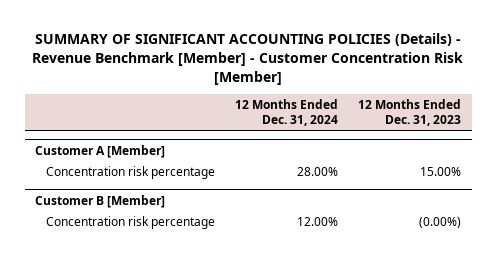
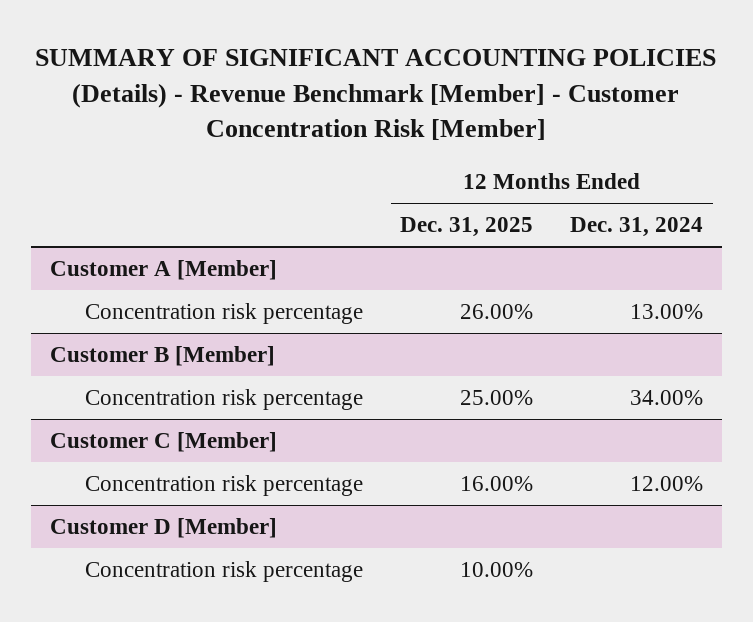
[358,99,462,127] 12 Months Ended Dec. 31, 2023 -> none
none -> [399,217,533,238] Dec. 31, 2025
[296,166,338,176] 28.00% -> [630,303,704,319] 13.00%
none -> [84,388,363,410] Concentration risk percentage
none -> [49,431,277,452] Customer C [Member]
none -> [49,517,277,538] Customer D [Member]
none -> [84,560,363,582] Concentration risk percentage

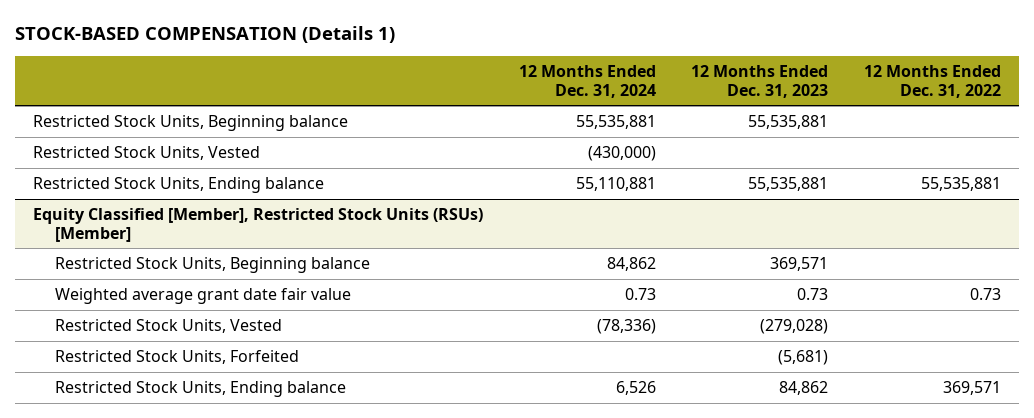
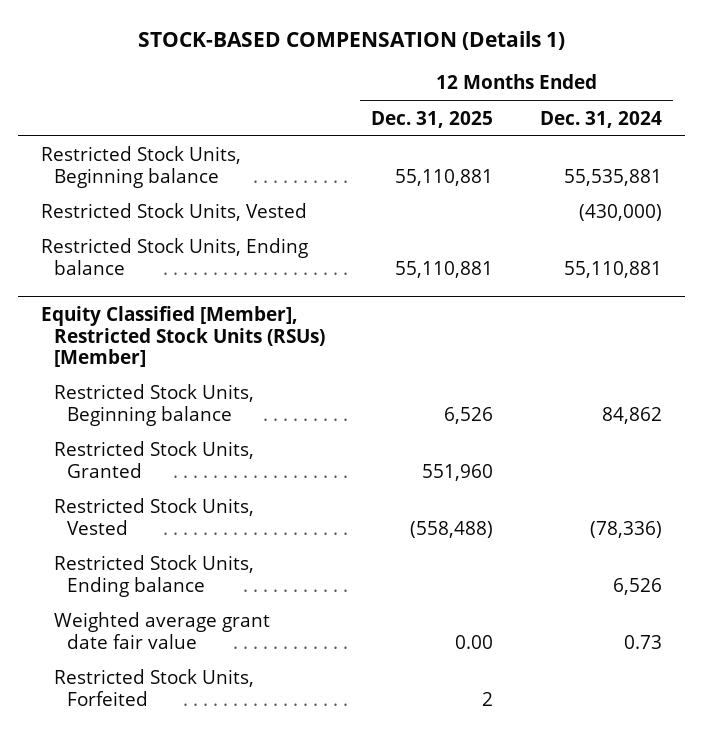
[691,65,829,98] 12 Months Ended Dec. 31, 2023 -> none
[863,65,1001,98] 12 Months Ended Dec. 31, 2022 -> none
none -> [371,110,494,128] Dec. 31, 2025
none -> [54,441,255,478] Restricted Stock Units, Granted
[55,288,352,305] Weighted average grant date fair value -> [54,612,271,649] Weighted average grant date fair value
[55,350,300,365] Restricted Stock Units, Forfeited -> [54,669,255,706] Restricted Stock Units, Forfeited

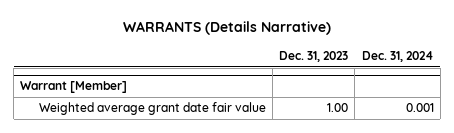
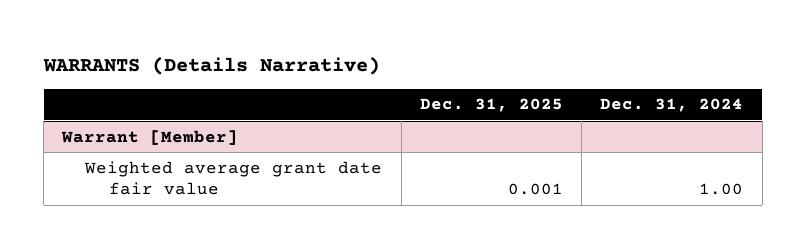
[279,50,349,62] Dec. 31, 2023 -> none
none -> [419,98,563,113] Dec. 31, 2025
[405,103,434,113] 0.001 -> [699,183,744,196] 1.00

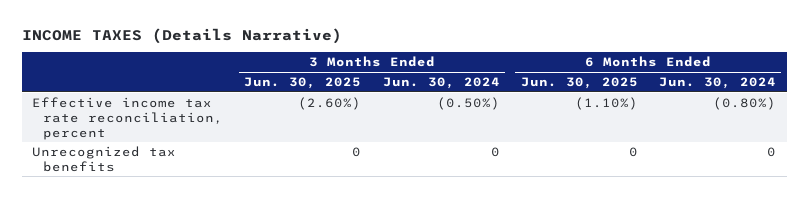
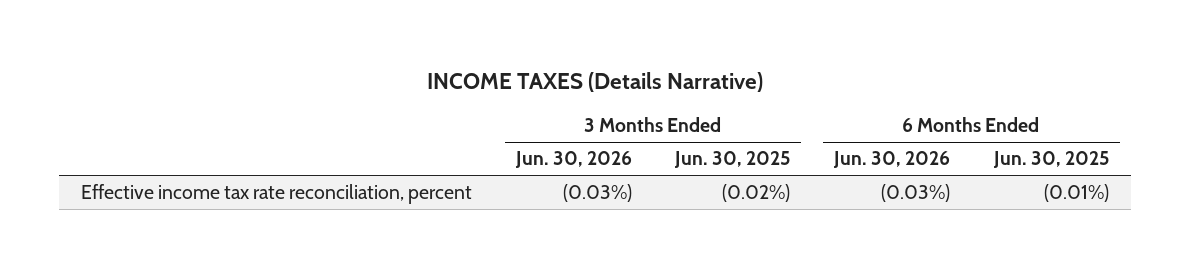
[382,77,500,90] Jun. 30, 2024 -> none
[659,77,777,90] Jun. 30, 2024 -> none
none -> [514,151,632,169] Jun. 30, 2026
none -> [832,151,950,169] Jun. 30, 2026
[32,146,177,172] Unrecognized tax benefits -> none
[298,97,362,111] (2.60%) -> [722,184,791,203] (0.02%)
[574,97,638,111] (1.10%) -> [1043,184,1109,203] (0.01%)

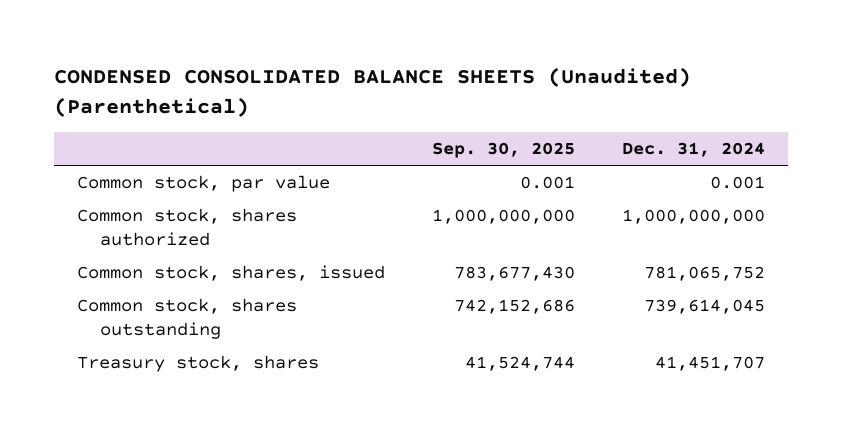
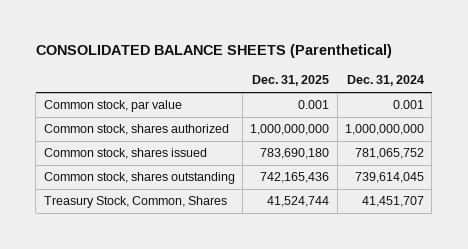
[53,67,691,117] CONDENSED CONSOLIDATED BALANCE SHEETS (Unaudited) (Parenthetical) -> [35,44,392,59] CONSOLIDATED BALANCE SHEETS (Parenthetical)
[432,142,576,159] Sep. 30, 2025 -> none
none -> [252,75,330,87] Dec. 31, 2025
[77,265,386,282] Common stock, shares, issued -> [43,148,207,160] Common stock, shares issued
[77,355,320,373] Treasury stock, shares -> [43,196,227,209] Treasury Stock, Common, Shares

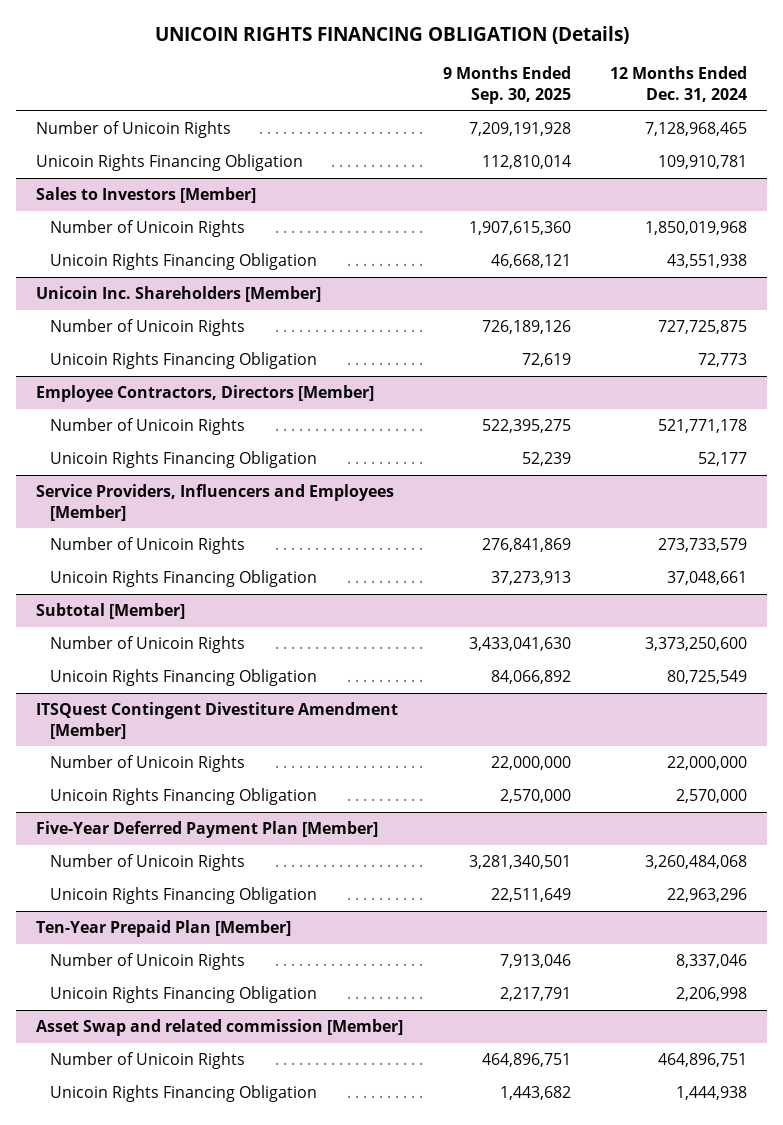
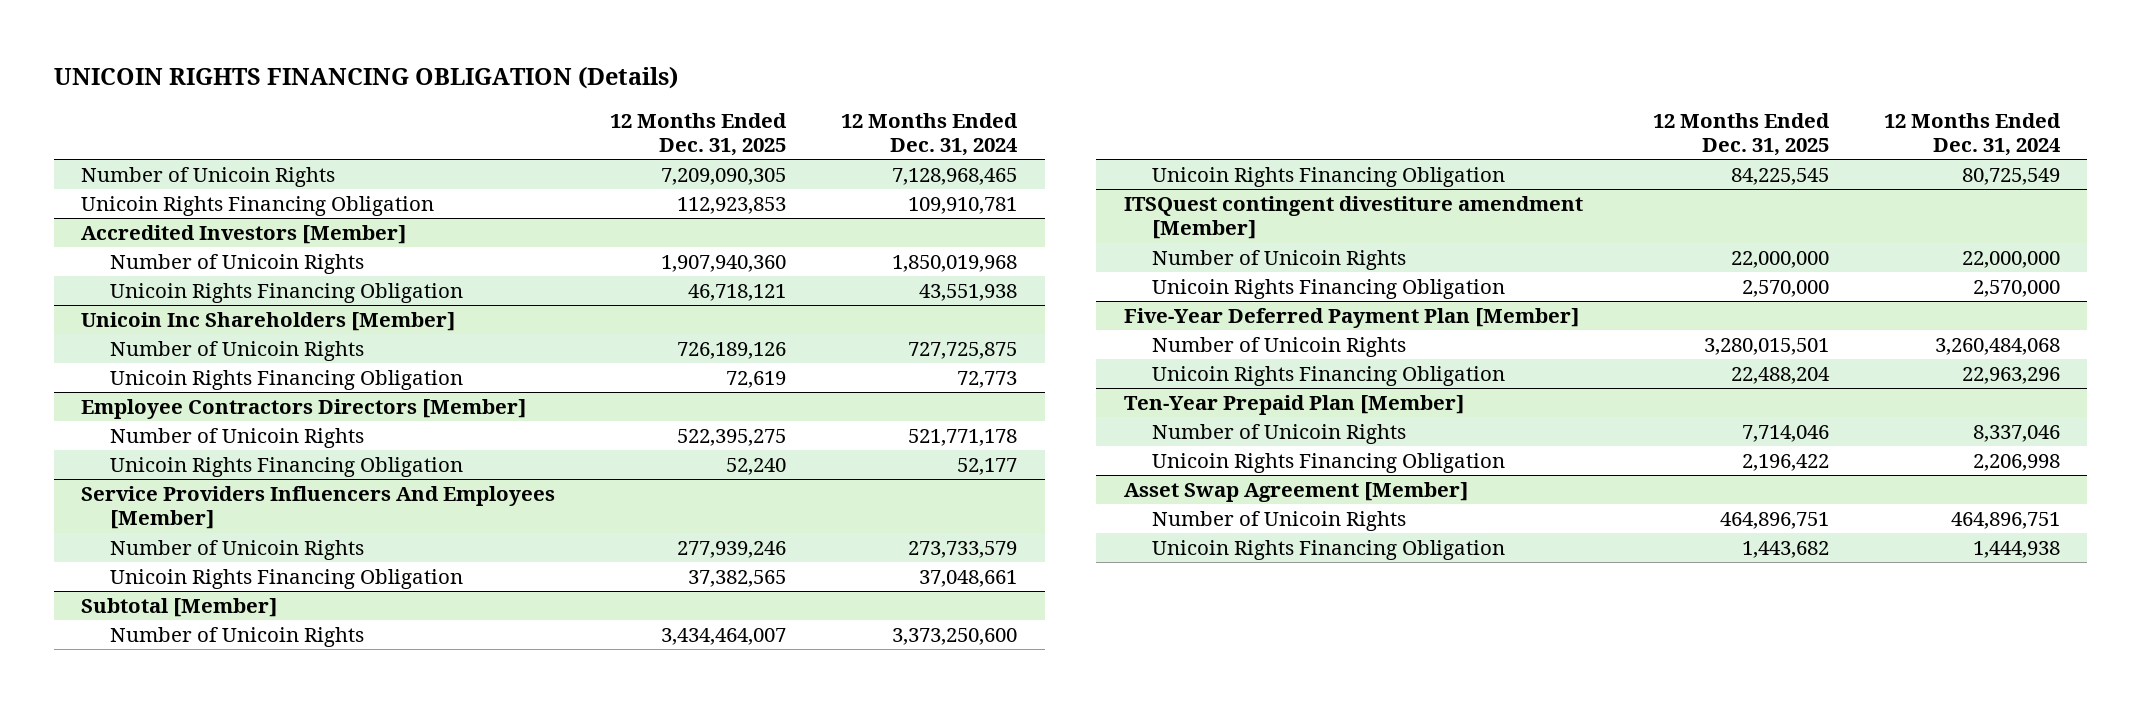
[442,66,571,105] 9 Months Ended Sep. 30, 2025 -> none
none -> [610,112,788,157] 12 Months Ended Dec. 31, 2025
[36,186,257,203] Sales to Investors [Member] -> none
none -> [81,225,407,245] Accredited Investors [Member]
[36,285,322,302] Unicoin Inc. Shareholders [Member] -> [81,312,456,332] Unicoin Inc Shareholders [Member]
[36,384,375,402] Employee Contractors, Directors [Member] -> [81,399,527,420] Employee Contractors Directors [Member]
[36,483,395,521] Service Providers, Influencers and Employees [Member] -> [81,486,556,530] Service Providers Influencers And Employees [Member]
[36,701,399,739] ITSQuest Contingent Divestiture Amendment [Member] -> [1123,196,1583,240] ITSQuest contingent divestiture amendment [Member]
[36,1018,404,1036] Asset Swap and related commission [Member] -> none
none -> [1123,482,1468,503] Asset Swap Agreement [Member]

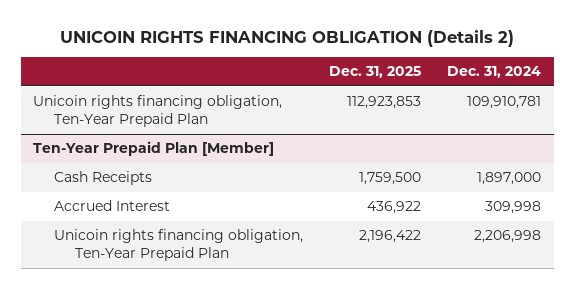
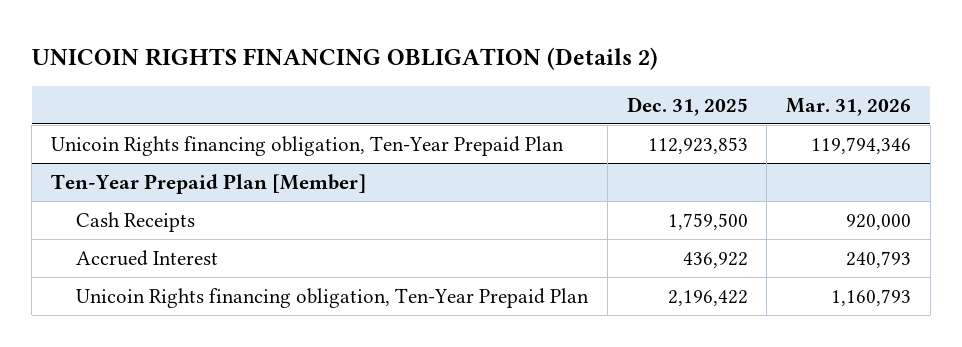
[446,66,541,79] Dec. 31, 2024 -> none
none -> [785,97,911,116] Mar. 31, 2026
[33,95,283,128] Unicoin rights financing obligation, Ten-Year Prepaid Plan -> [51,136,565,157] Unicoin Rights financing obligation, Ten-Year Prepaid Plan
[54,229,304,262] Unicoin rights financing obligation, Ten-Year Prepaid Plan -> [76,288,590,309] Unicoin Rights financing obligation, Ten-Year Prepaid Plan

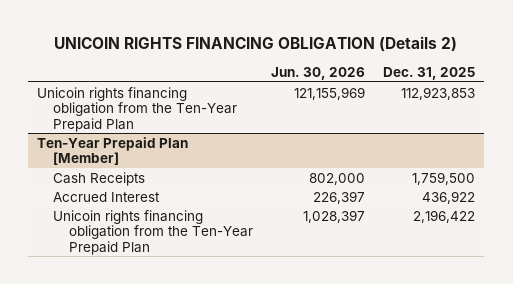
[785,97,911,116] Mar. 31, 2026 -> none
none -> [271,67,366,81] Jun. 30, 2026
[51,136,565,157] Unicoin Rights financing obligation, Ten-Year Prepaid Plan -> [37,86,238,132] Unicoin rights financing obligation from the Ten-Year Prepaid Plan
[76,288,590,309] Unicoin Rights financing obligation, Ten-Year Prepaid Plan -> [53,209,254,255] Unicoin rights financing obligation from the Ten-Year Prepaid Plan

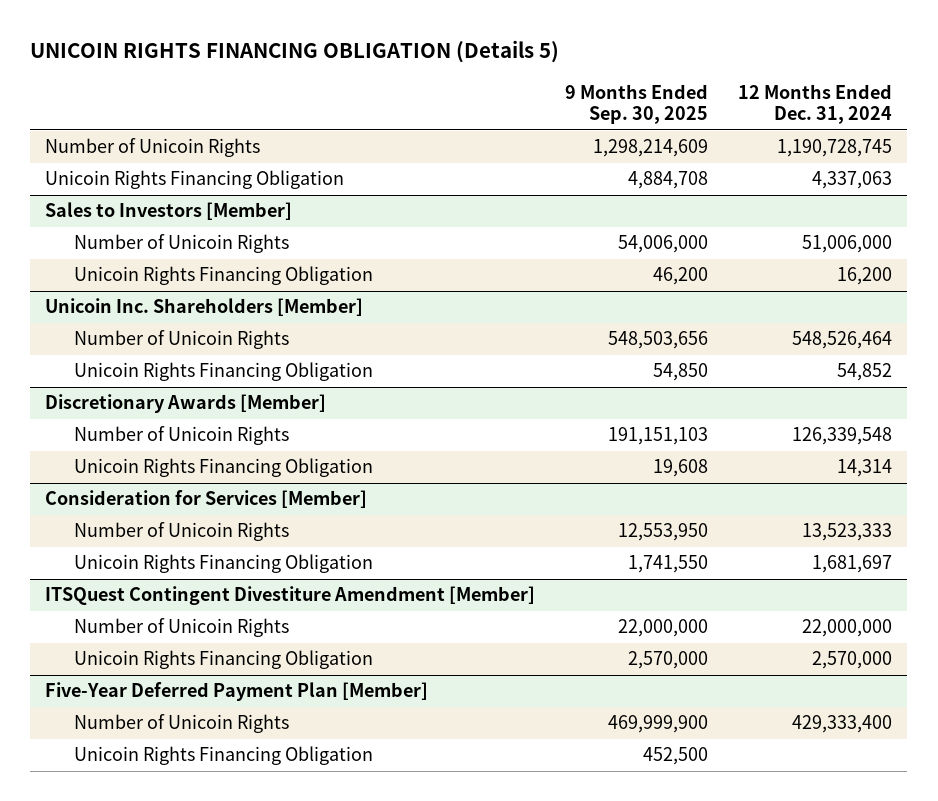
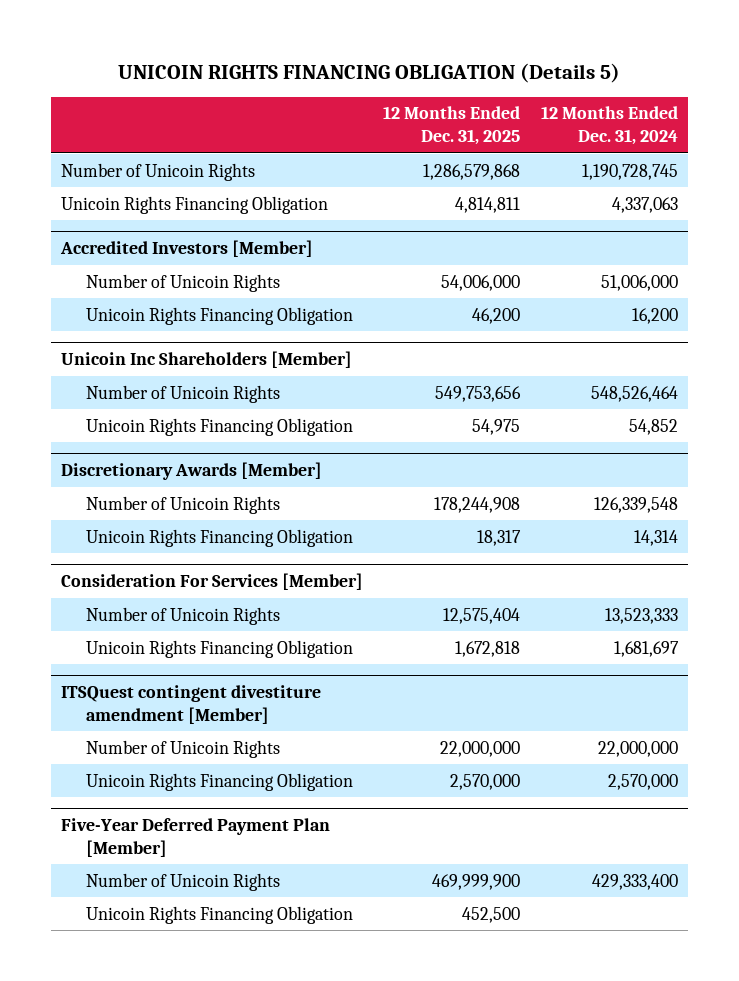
[565,83,709,125] 9 Months Ended Sep. 30, 2025 -> none
none -> [383,106,521,146] 12 Months Ended Dec. 31, 2025
[45,202,293,221] Sales to Investors [Member] -> none
none -> [60,240,314,258] Accredited Investors [Member]
[45,298,364,317] Unicoin Inc. Shareholders [Member] -> [61,351,353,369] Unicoin Inc Shareholders [Member]
[45,490,368,509] Consideration for Services [Member] -> [61,573,364,591] Consideration For Services [Member]
[45,586,536,606] ITSQuest Contingent Divestiture Amendment [Member] -> [61,685,322,724] ITSQuest contingent divestiture amendment [Member]

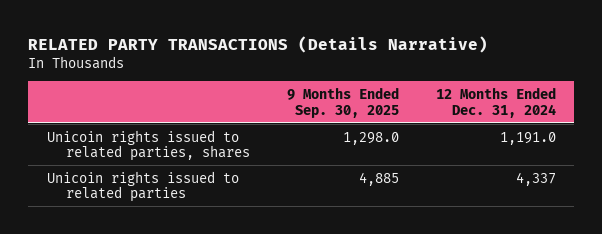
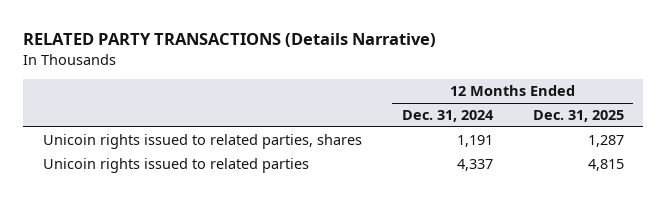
[286,87,399,118] 9 Months Ended Sep. 30, 2025 -> none
none -> [532,110,624,123] Dec. 31, 2025
[499,131,556,145] 1,191.0 -> [456,135,493,148] 1,191

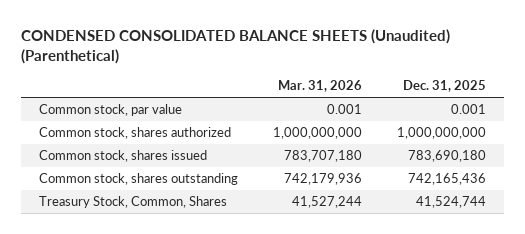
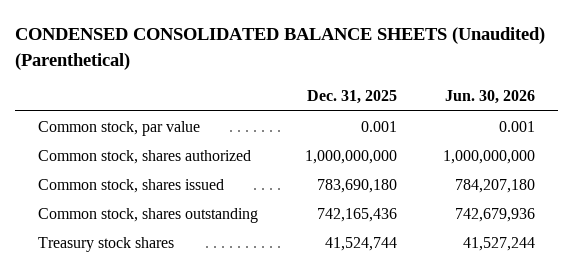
[277,80,362,93] Mar. 31, 2026 -> none
none -> [444,90,535,105] Jun. 30, 2026
[38,196,227,209] Treasury Stock, Common, Shares -> [38,236,175,252] Treasury stock shares

